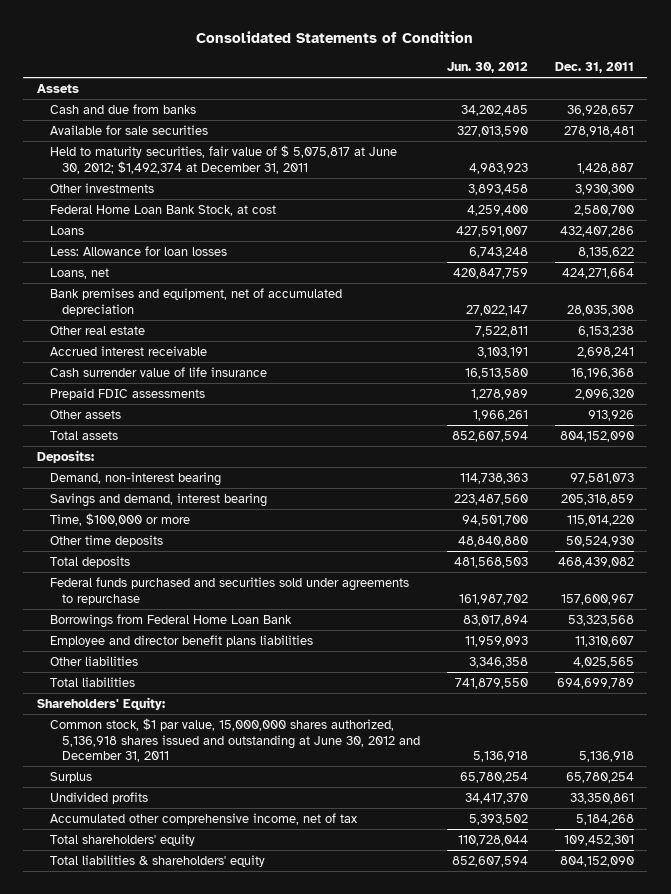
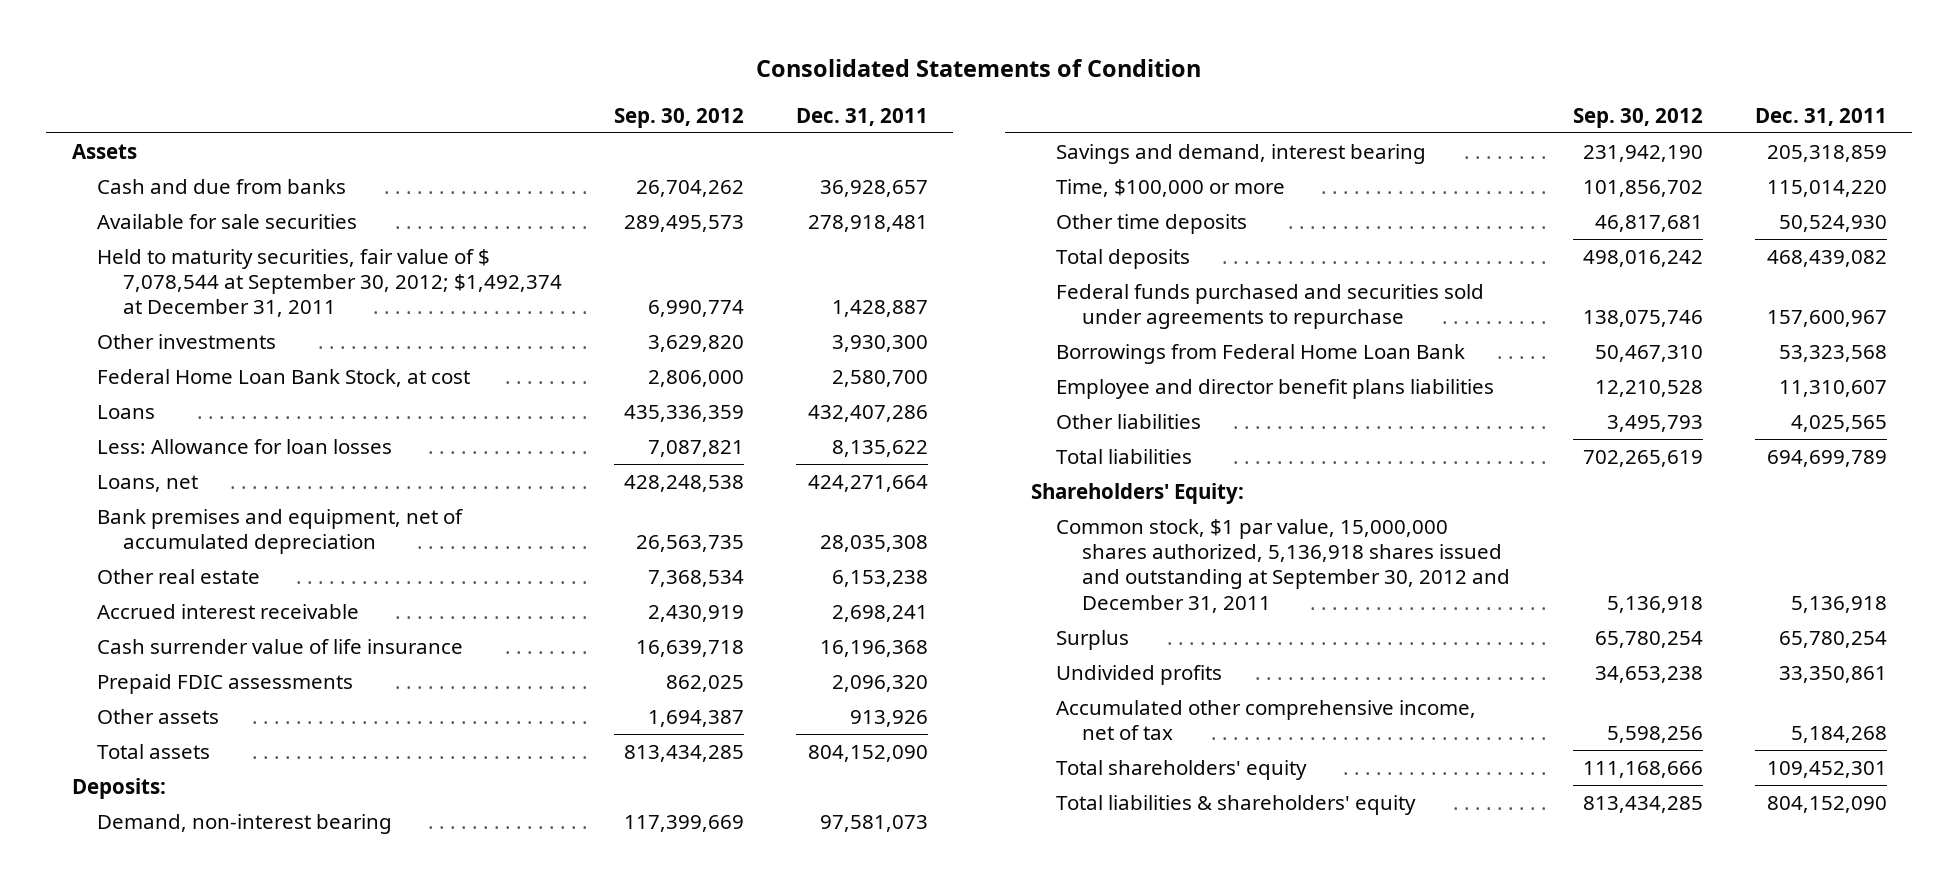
[446,62,528,74] Jun. 30, 2012 -> none
none -> [613,107,744,128] Sep. 30, 2012
[49,144,397,174] Held to maturity securities, fair value of $ 5,075,817 at June 30, 2012; $1,492,374 at December 31, 2011 -> [97,248,563,318] Held to maturity securities, fair value of $ 7,078,544 at September 30, 2012; $1,492,374 at December 31, 2011
[49,717,421,763] Common stock, $1 par value, 15,000,000 shares authorized, 5,136,918 shares issued and outstanding at June 30, 2012 and December 31, 2011 -> [1056,518,1511,613] Common stock, $1 par value, 15,000,000 shares authorized, 5,136,918 shares issued and outstanding at September 30, 2012 and December 31, 2011

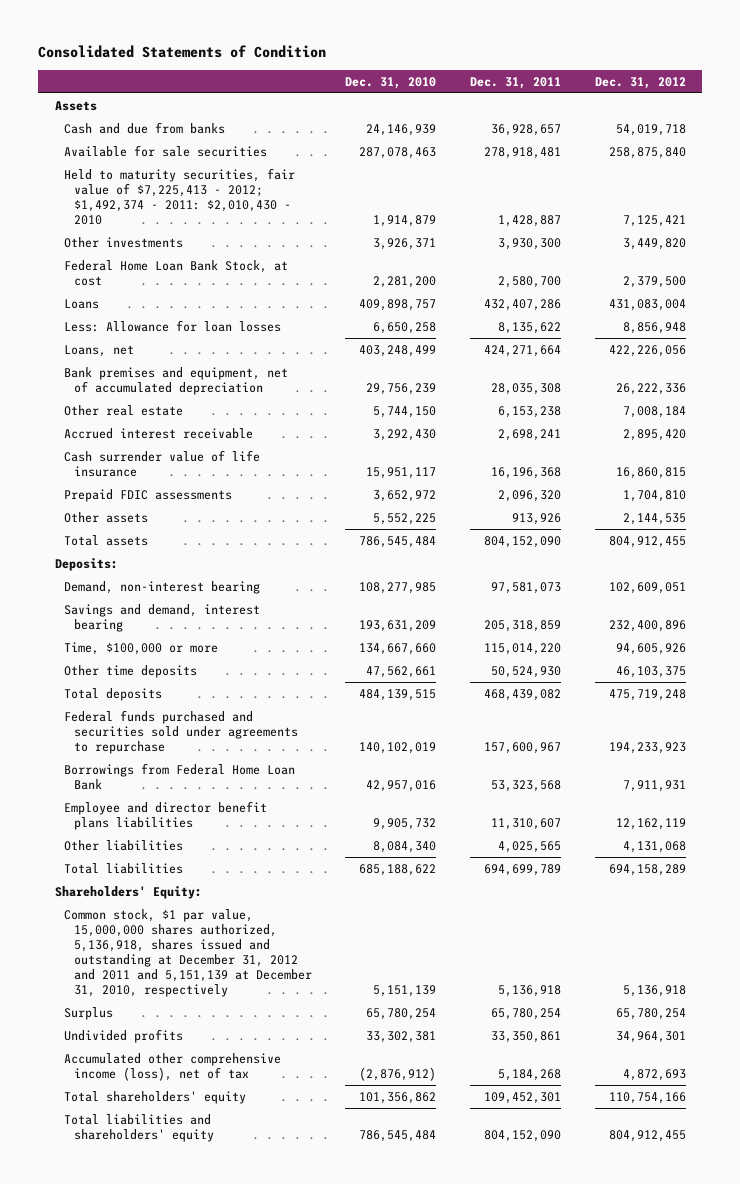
[613,107,744,128] Sep. 30, 2012 -> none
none -> [345,76,437,89] Dec. 31, 2010
none -> [594,76,686,89] Dec. 31, 2012
[97,248,563,318] Held to maturity securities, fair value of $ 7,078,544 at September 30, 2012; $1,492,374 at December 31, 2011 -> [64,167,296,225] Held to maturity securities, fair value of $7,225,413 - 2012; $1,492,374 - 2011: $2,010,430 - 2010
[1056,518,1511,613] Common stock, $1 par value, 15,000,000 shares authorized, 5,136,918 shares issued and outstanding at September 30, 2012 and December 31, 2011 -> [64,908,312,997] Common stock, $1 par value, 15,000,000 shares authorized, 5,136,918, shares issued and outstanding at December 31, 2012 and 2011 and 5,151,139 at December 31, 2010, respectively
[1056,699,1477,740] Accumulated other comprehensive income, net of tax -> [64,1052,282,1081] Accumulated other comprehensive income (loss), net of tax
[1056,794,1417,815] Total liabilities & shareholders' equity -> [64,1113,214,1142] Total liabilities and shareholders' equity

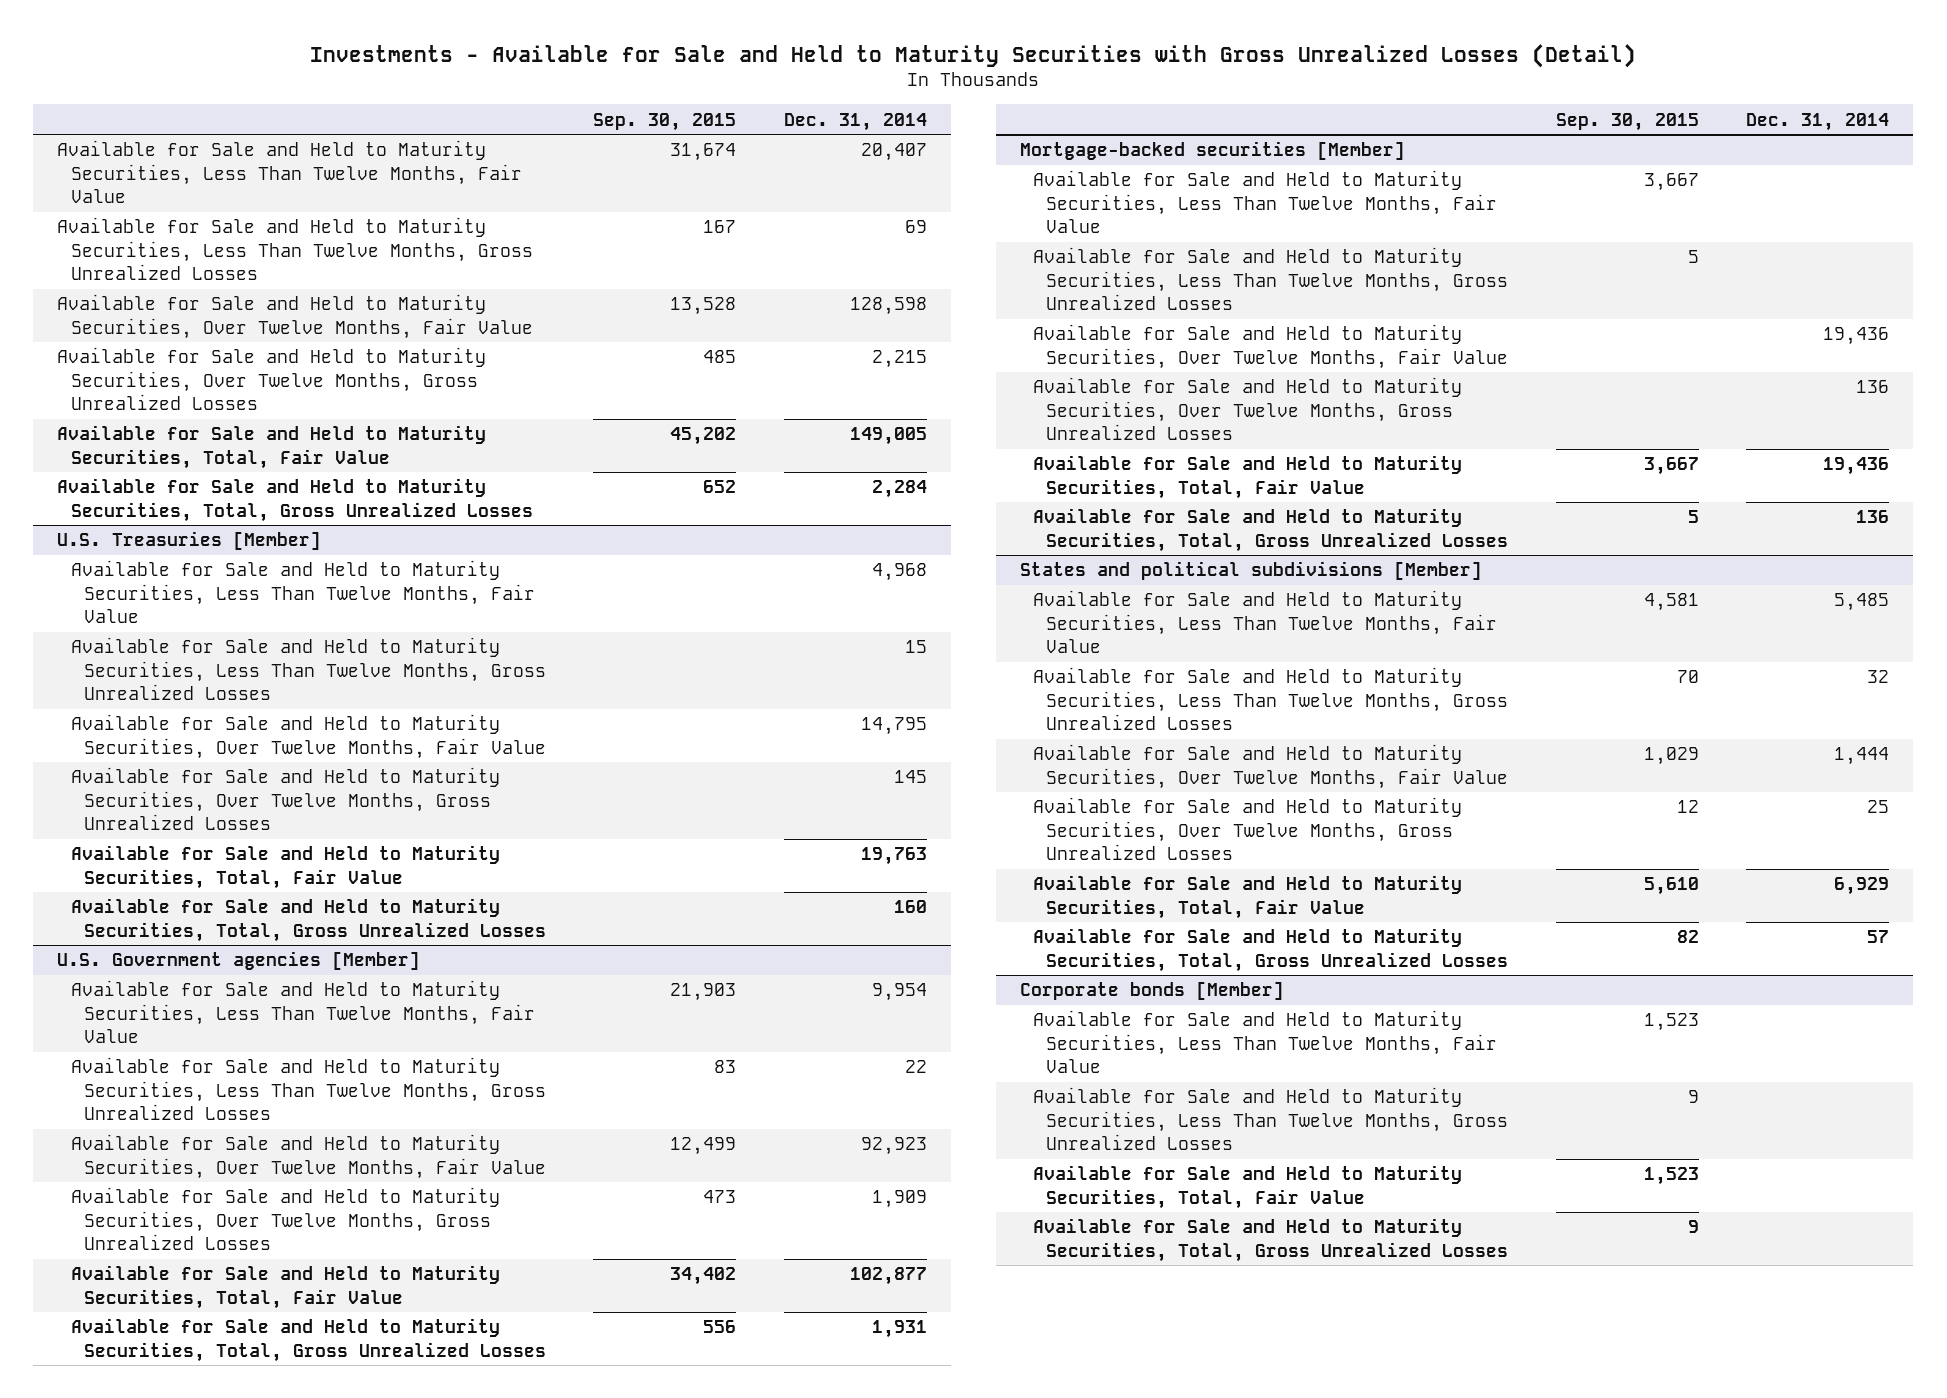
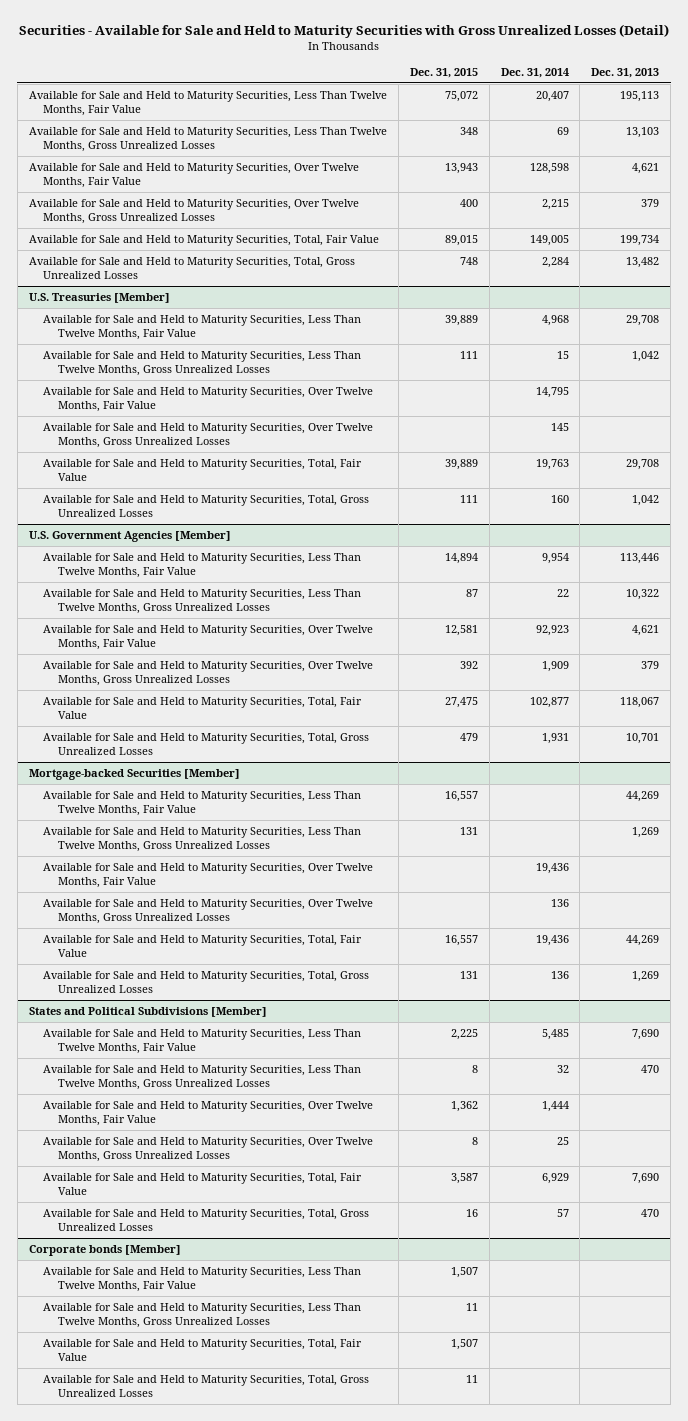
[310,43,1637,68] Investments - Available for Sale and Held to Maturity Securities with Gross Unrealized Losses (Detail) -> [19,23,670,38] Securities - Available for Sale and Held to Maturity Securities with Gross Unrealized Losses (Detail)
[593,112,737,131] Sep. 30, 2015 -> none
none -> [409,67,478,78] Dec. 31, 2015
none -> [591,67,660,78] Dec. 31, 2013
[57,951,421,971] U.S. Government agencies [Member] -> [28,530,231,542] U.S. Government Agencies [Member]
[1019,141,1405,161] Mortgage-backed securities [Member] -> [28,768,240,780] Mortgage-backed Securities [Member]
[1019,561,1482,581] States and political subdivisions [Member] -> [28,1006,267,1017] States and Political Subdivisions [Member]

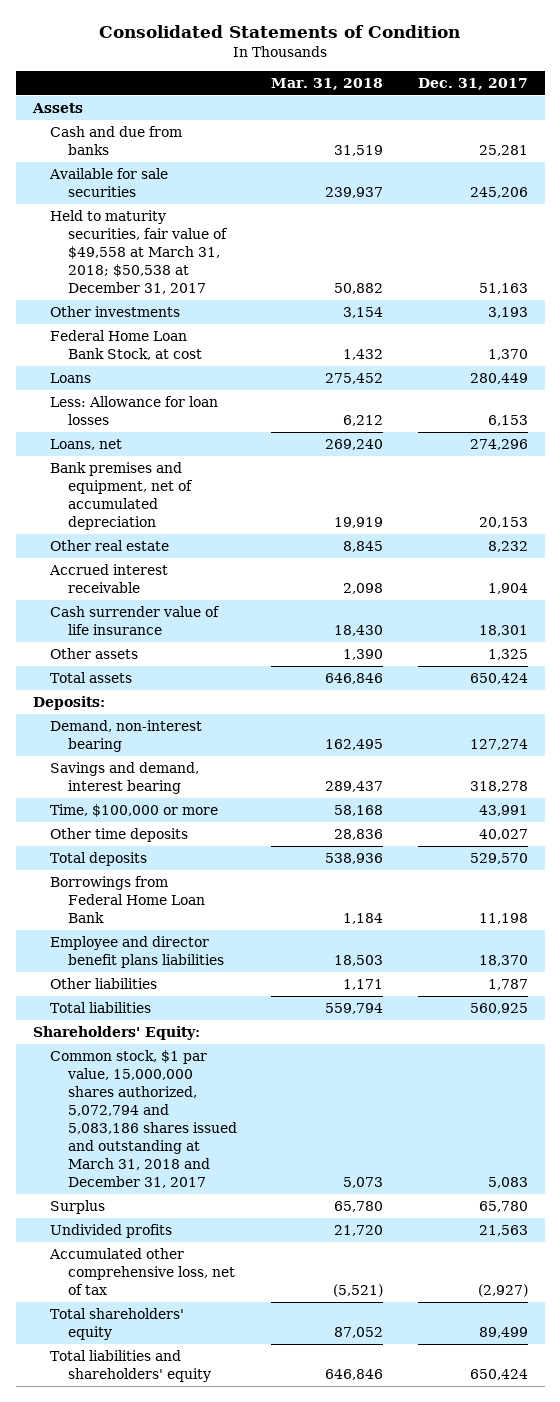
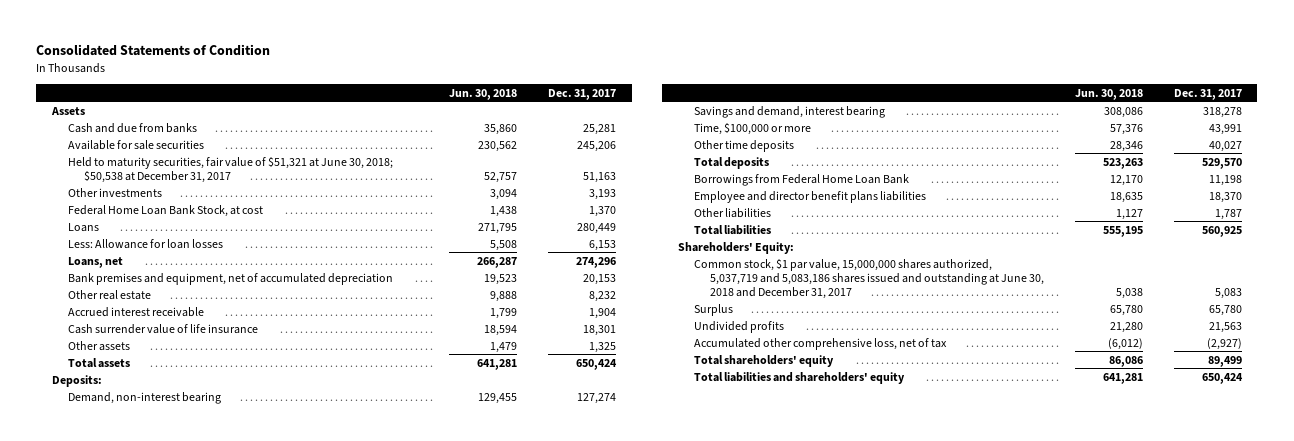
[271,77,384,90] Mar. 31, 2018 -> none
none -> [448,88,517,100] Jun. 30, 2018
[50,210,228,295] Held to maturity securities, fair value of $49,558 at March 31, 2018; $50,538 at December 31, 2017 -> [67,156,393,183] Held to maturity securities, fair value of $51,321 at June 30, 2018; $50,538 at December 31, 2017
[50,1050,237,1189] Common stock, $1 par value, 15,000,000 shares authorized, 5,072,794 and 5,083,186 shares issued and outstanding at March 31, 2018 and December 31, 2017 -> [693,258,1044,299] Common stock, $1 par value, 15,000,000 shares authorized, 5,037,719 and 5,083,186 shares issued and outstanding at June 30, 2018 and December 31, 2017

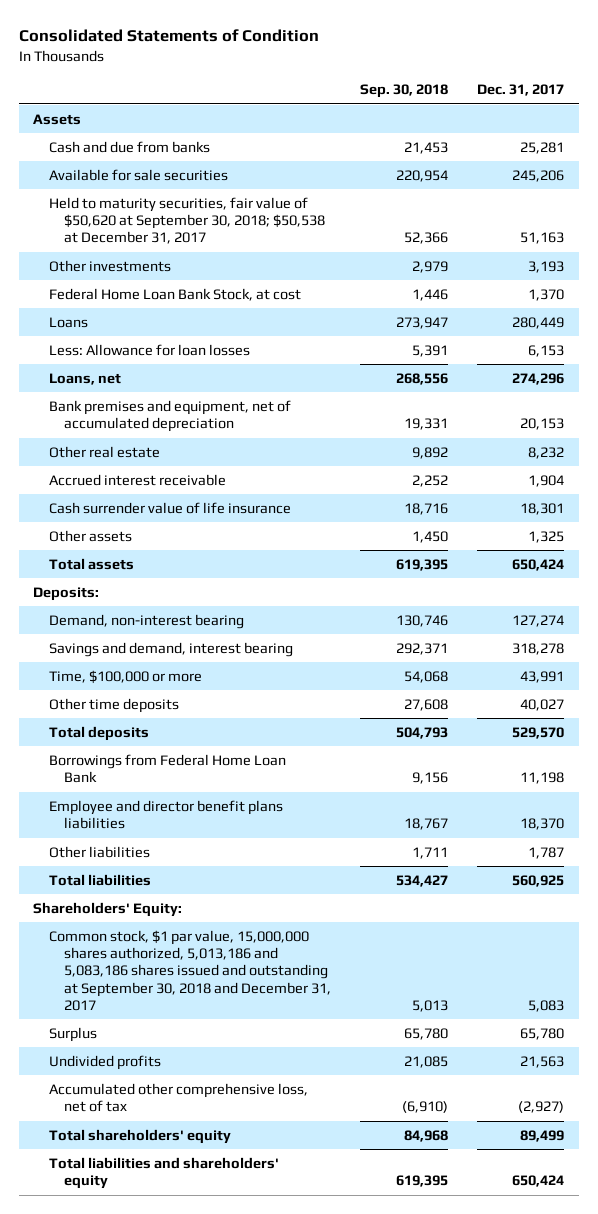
[448,88,517,100] Jun. 30, 2018 -> none
none -> [360,84,449,99] Sep. 30, 2018
[67,156,393,183] Held to maturity securities, fair value of $51,321 at June 30, 2018; $50,538 at December 31, 2017 -> [48,196,325,245] Held to maturity securities, fair value of $50,620 at September 30, 2018; $50,538 at December 31, 2017
[693,258,1044,299] Common stock, $1 par value, 15,000,000 shares authorized, 5,037,719 and 5,083,186 shares issued and outstanding at June 30, 2018 and December 31, 2017 -> [48,929,331,1011] Common stock, $1 par value, 15,000,000 shares authorized, 5,013,186 and 5,083,186 shares issued and outstanding at September 30, 2018 and December 31, 2017

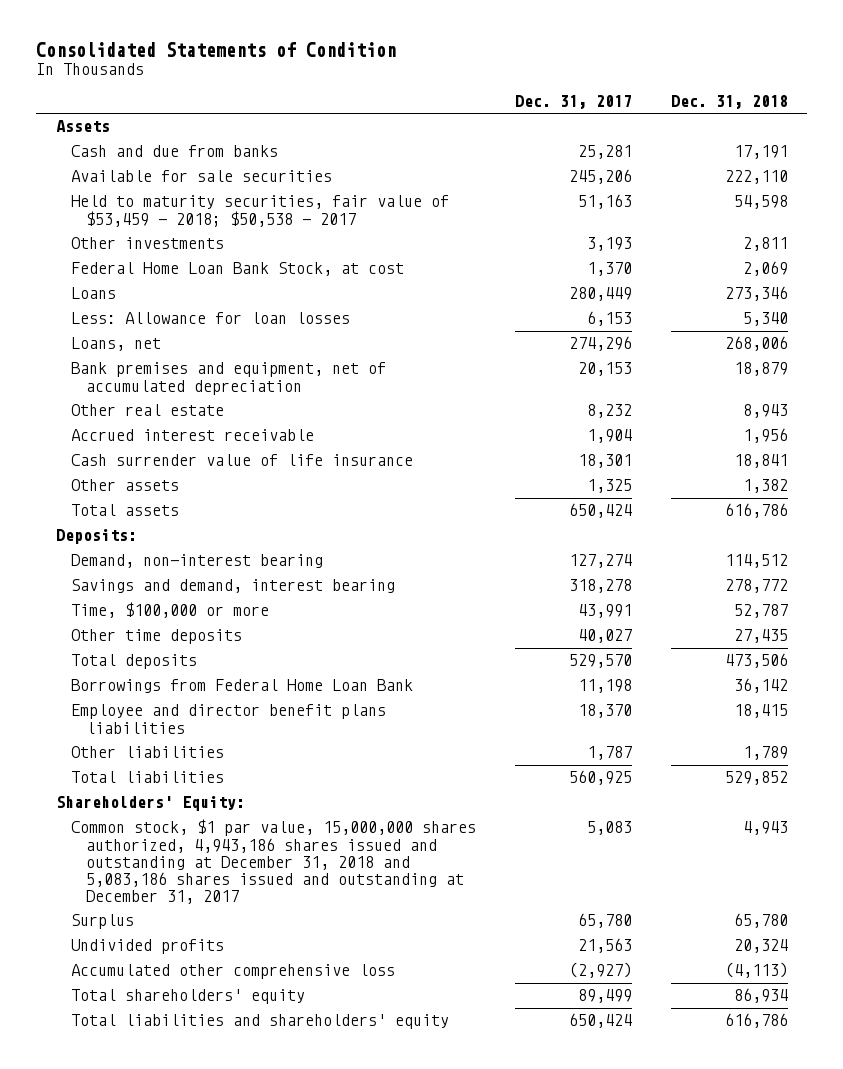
[360,84,449,99] Sep. 30, 2018 -> none
none -> [670,95,788,110] Dec. 31, 2018
[48,196,325,245] Held to maturity securities, fair value of $50,620 at September 30, 2018; $50,538 at December 31, 2017 -> [70,195,449,227] Held to maturity securities, fair value of $53,459 - 2018; $50,538 - 2017
[48,929,331,1011] Common stock, $1 par value, 15,000,000 shares authorized, 5,013,186 and 5,083,186 shares issued and outstanding at September 30, 2018 and December 31, 2017 -> [70,819,476,904] Common stock, $1 par value, 15,000,000 shares authorized, 4,943,186 shares issued and outstanding at December 31, 2018 and 5,083,186 shares issued and outstanding at December 31, 2017
[48,1082,308,1113] Accumulated other comprehensive loss, net of tax -> [70,964,395,980] Accumulated other comprehensive loss

